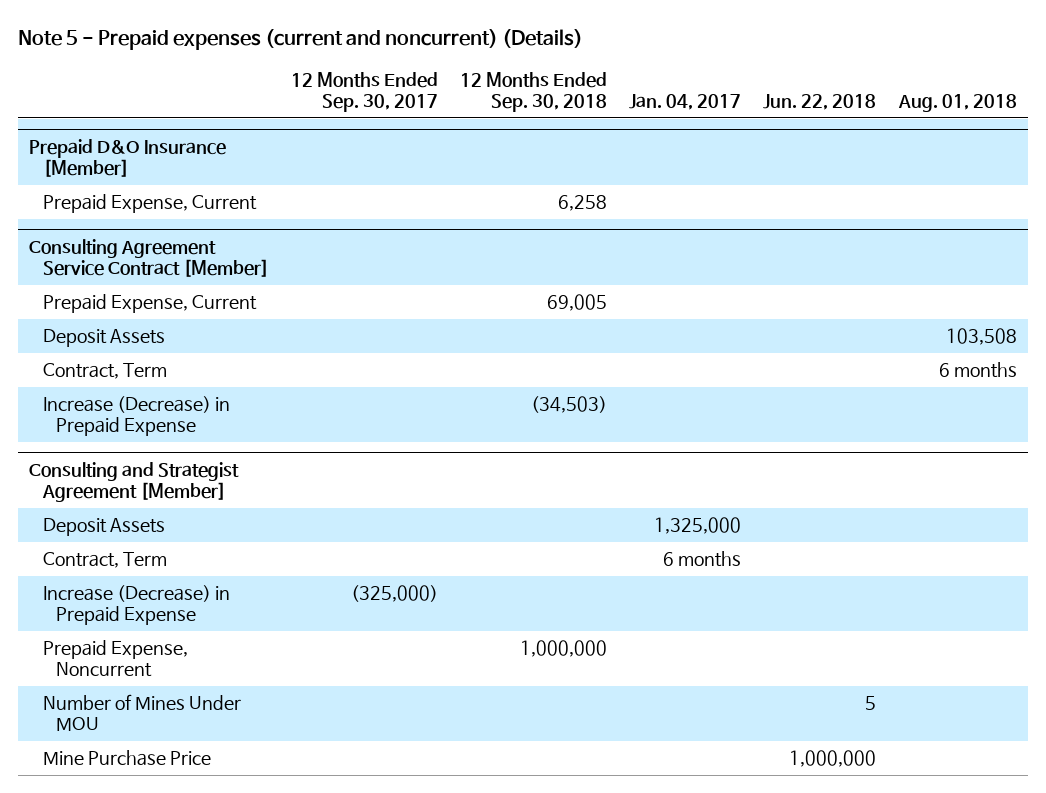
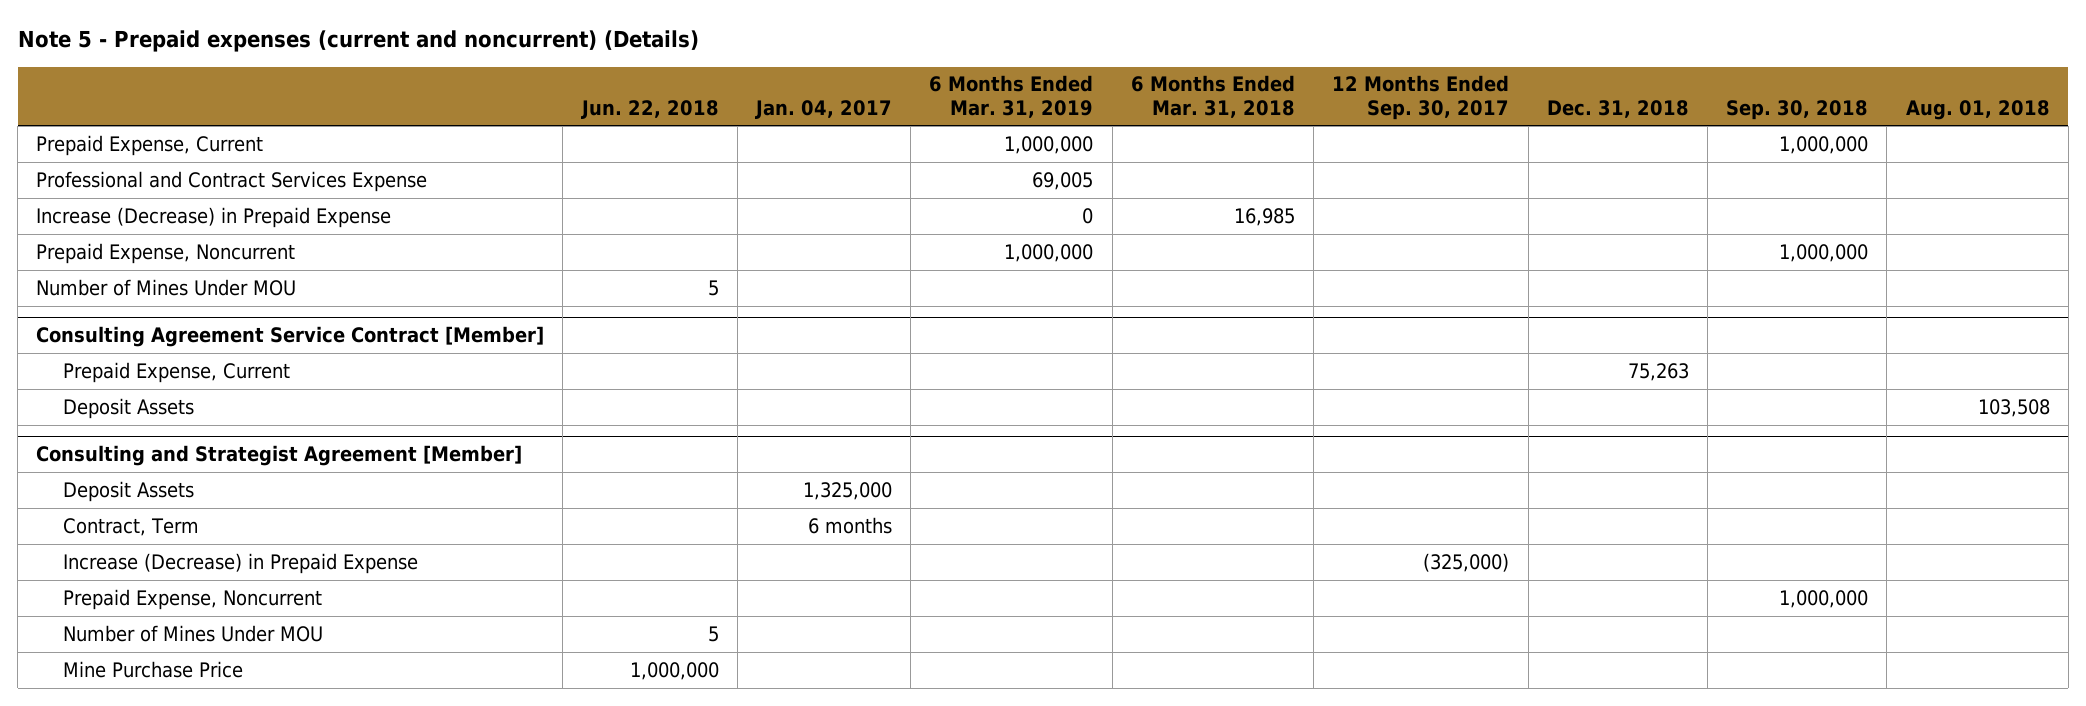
[460,71,608,112] 12 Months Ended Sep. 30, 2018 -> none
none -> [929,75,1094,118] 6 Months Ended Mar. 31, 2019
none -> [1130,75,1295,118] 6 Months Ended Mar. 31, 2018
none -> [1546,99,1689,118] Dec. 31, 2018
none -> [1726,99,1869,120] Sep. 30, 2018
[29,138,227,177] Prepaid D&O Insurance [Member] -> none
[42,194,257,214] Prepaid Expense, Current -> none
none -> [36,134,264,156] Prepaid Expense, Current
none -> [36,170,428,192] Professional and Contract Services Expense
none -> [36,206,392,228] Increase (Decrease) in Prepaid Expense
none -> [36,242,296,264] Prepaid Expense, Noncurrent
none -> [36,278,297,296] Number of Mines Under MOU
[42,363,167,380] Contract, Term -> none
[42,396,230,437] Increase (Decrease) in Prepaid Expense -> none

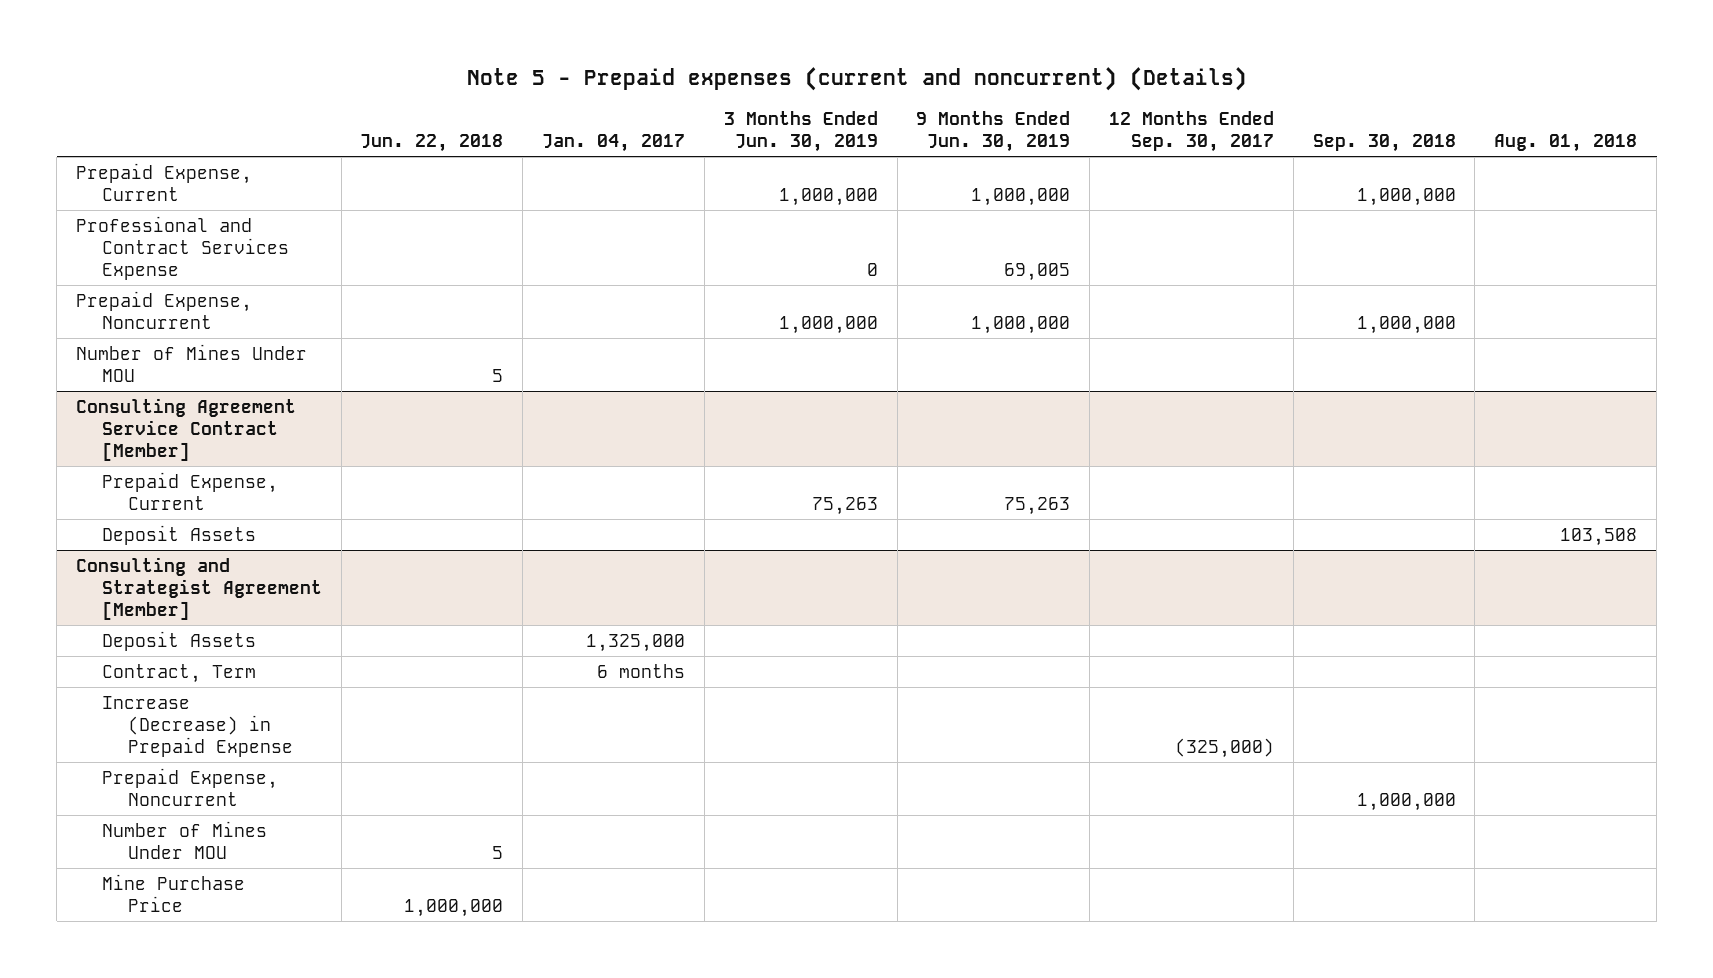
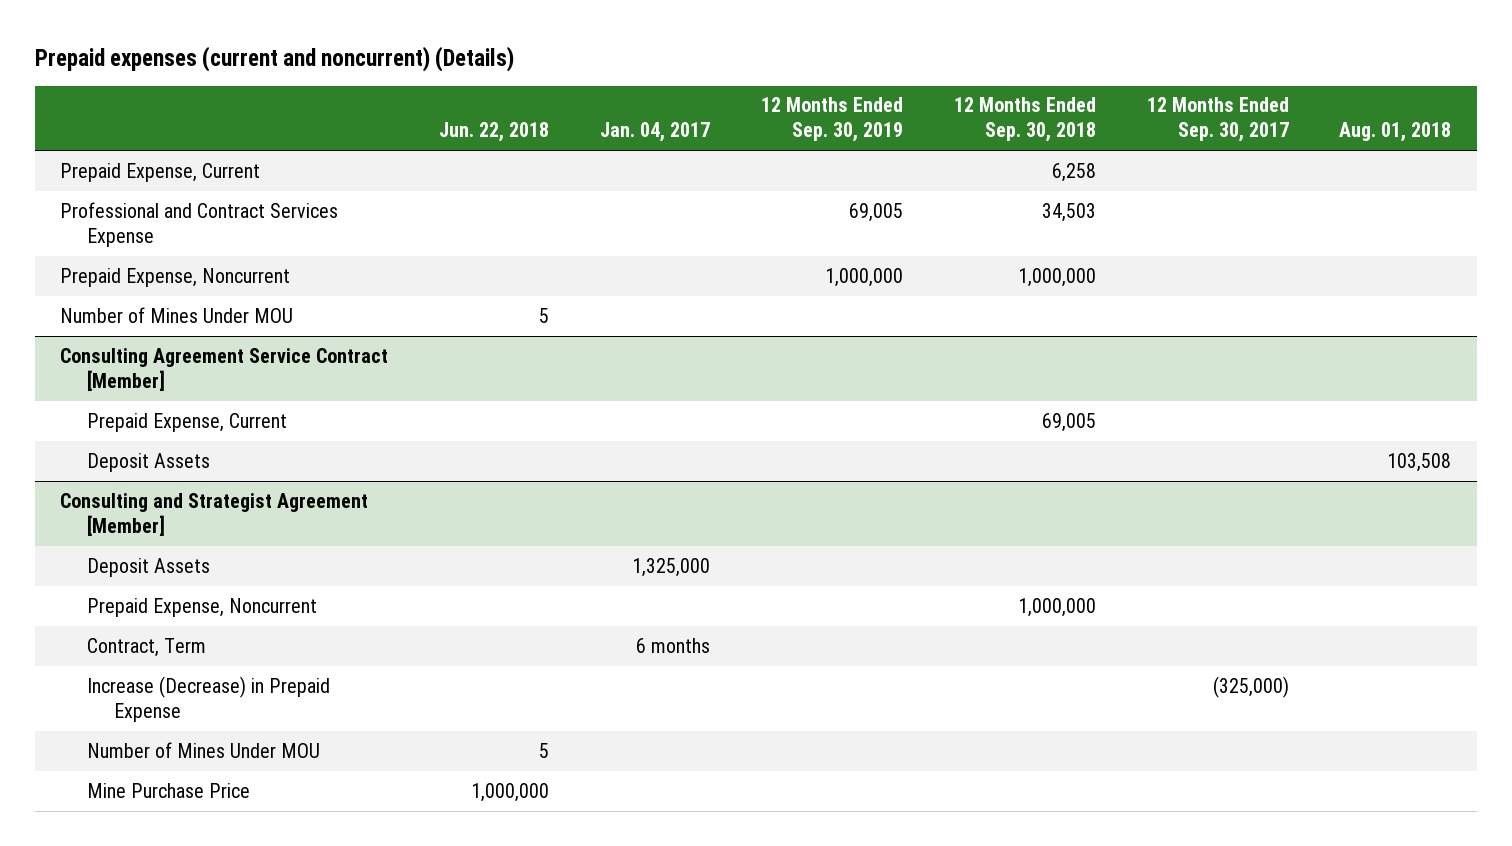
[466,66,1247,91] Note 5 - Prepaid expenses (current and noncurrent) (Details) -> [34,45,514,72] Prepaid expenses (current and noncurrent) (Details)
[723,110,878,152] 3 Months Ended Jun. 30, 2019 -> none
[916,110,1071,152] 9 Months Ended Jun. 30, 2019 -> none
[1312,133,1456,152] Sep. 30, 2018 -> none
none -> [760,97,903,143] 12 Months Ended Sep. 30, 2019
none -> [953,97,1096,143] 12 Months Ended Sep. 30, 2018
[101,768,278,806] Prepaid Expense, Noncurrent -> [86,597,317,617] Prepaid Expense, Noncurrent

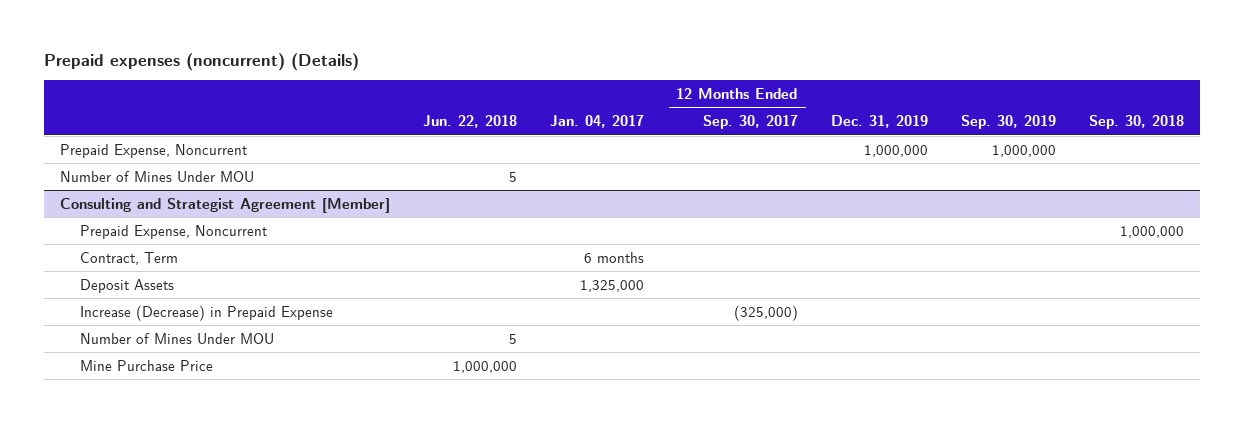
[34,45,514,72] Prepaid expenses (current and noncurrent) (Details) -> [43,53,359,72] Prepaid expenses (noncurrent) (Details)
[760,97,903,143] 12 Months Ended Sep. 30, 2019 -> none
[953,97,1096,143] 12 Months Ended Sep. 30, 2018 -> none
[1339,122,1452,143] Aug. 01, 2018 -> none
none -> [830,115,928,129] Dec. 31, 2019
none -> [960,115,1056,130] Sep. 30, 2019
none -> [1088,115,1184,130] Sep. 30, 2018
[60,162,261,182] Prepaid Expense, Current -> none
[60,201,339,247] Professional and Contract Services Expense -> none
[60,347,389,391] Consulting Agreement Service Contract [Member] -> none
[86,412,287,432] Prepaid Expense, Current -> none
[86,452,210,472] Deposit Assets -> none
[86,557,210,577] Deposit Assets -> [80,278,175,293] Deposit Assets

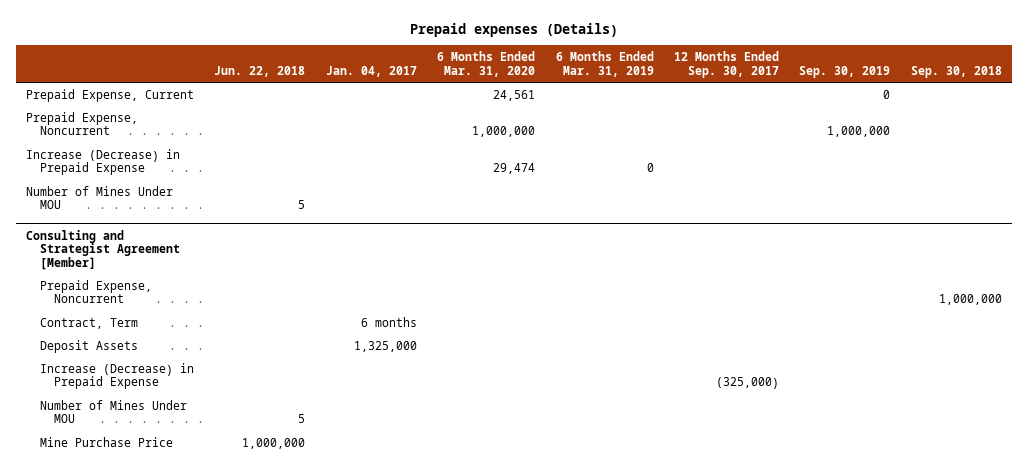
[43,53,359,72] Prepaid expenses (noncurrent) (Details) -> [409,22,618,37] Prepaid expenses (Details)
[830,115,928,129] Dec. 31, 2019 -> none
none -> [437,51,536,77] 6 Months Ended Mar. 31, 2020
none -> [555,51,654,77] 6 Months Ended Mar. 31, 2019
none -> [25,88,194,102] Prepaid Expense, Current
none -> [25,148,180,176] Increase (Decrease) in Prepaid Expense

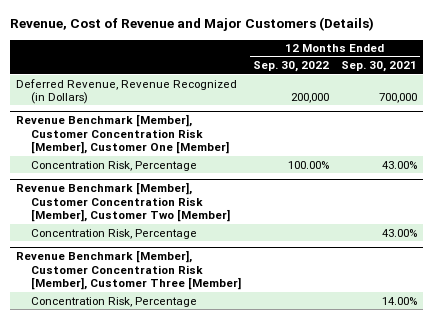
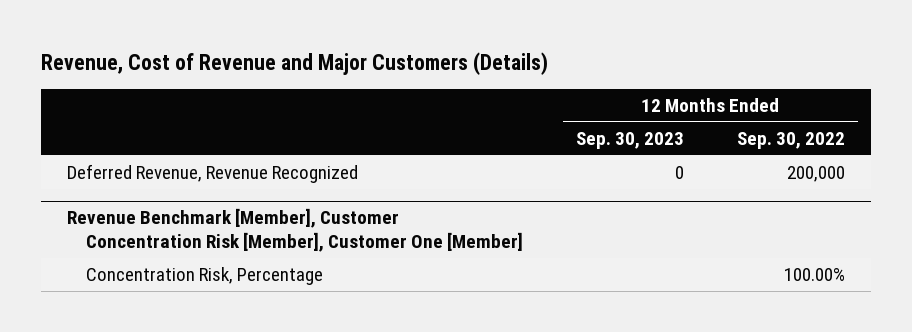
[341,61,418,73] Sep. 30, 2021 -> none
none -> [575,131,684,149] Sep. 30, 2023
[15,78,237,105] Deferred Revenue, Revenue Recognized (in Dollars) -> [67,164,359,184] Deferred Revenue, Revenue Recognized
[15,182,230,223] Revenue Benchmark [Member], Customer Concentration Risk [Member], Customer Two [Member] -> none
[30,228,197,239] Concentration Risk, Percentage -> none
[15,250,241,291] Revenue Benchmark [Member], Customer Concentration Risk [Member], Customer Three [Member] -> none
[30,296,197,307] Concentration Risk, Percentage -> none

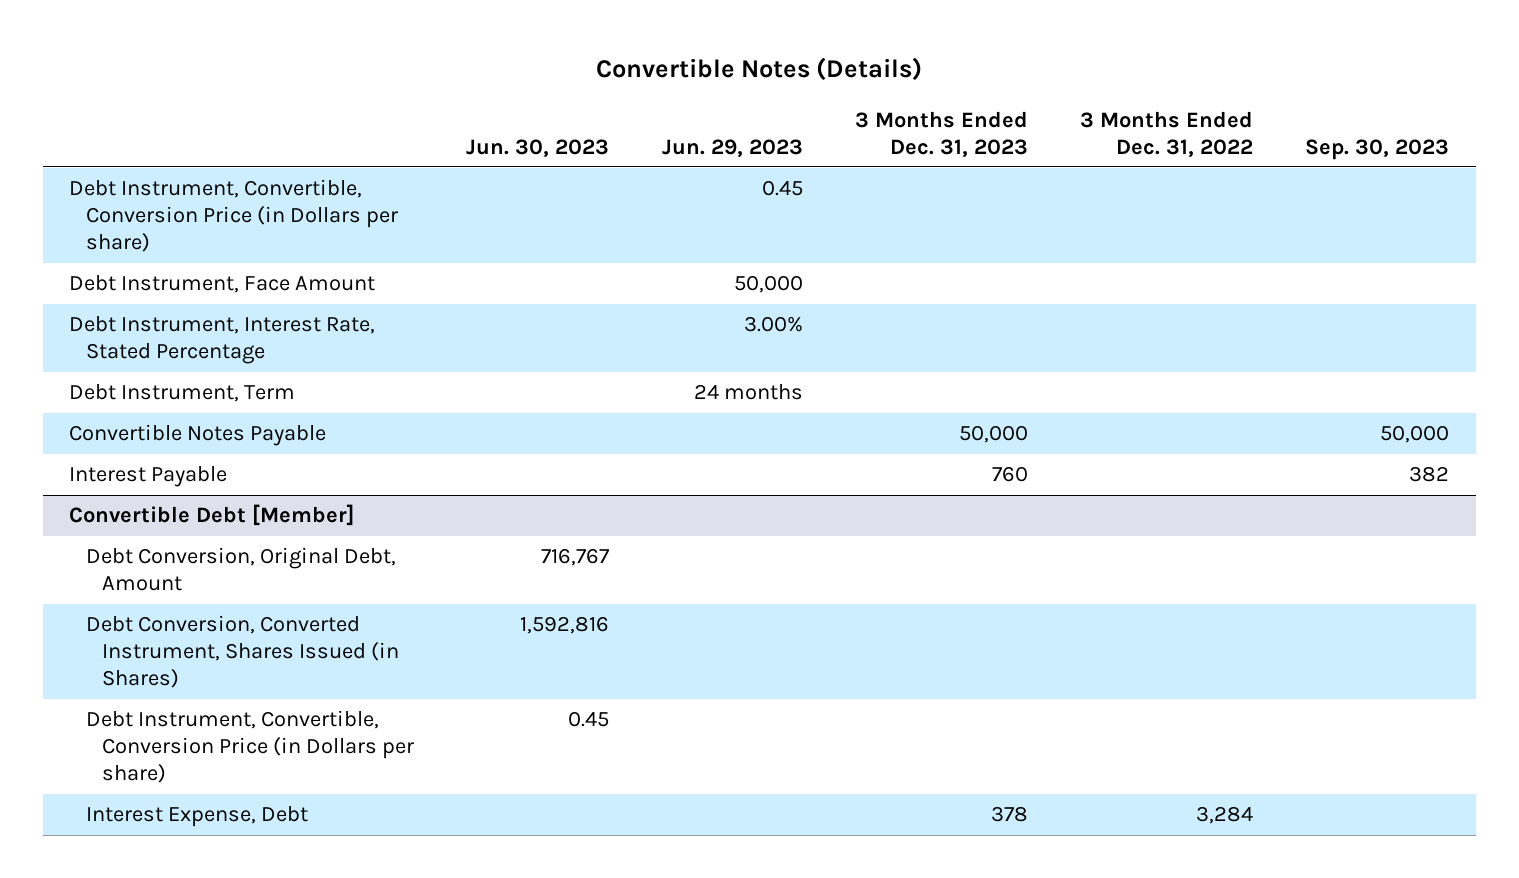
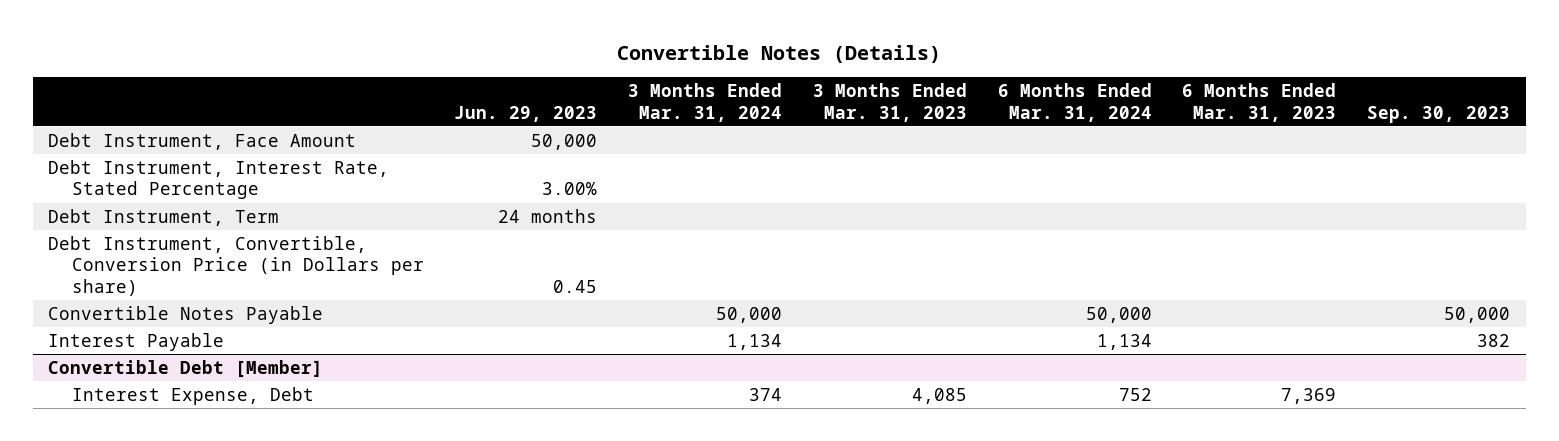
[466,138,610,157] Jun. 30, 2023 -> none
[854,110,1028,157] 3 Months Ended Dec. 31, 2023 -> none
[1080,110,1254,157] 3 Months Ended Dec. 31, 2022 -> none
none -> [628,82,783,122] 3 Months Ended Mar. 31, 2024
none -> [812,82,967,122] 3 Months Ended Mar. 31, 2023
none -> [997,82,1152,122] 6 Months Ended Mar. 31, 2024
none -> [1182,82,1337,122] 6 Months Ended Mar. 31, 2023
[69,179,398,253] Debt Instrument, Convertible, Conversion Price (in Dollars per share) -> [48,235,424,296] Debt Instrument, Convertible, Conversion Price (in Dollars per share)
[85,547,396,592] Debt Conversion, Original Debt, Amount -> none
[85,615,400,689] Debt Conversion, Converted Instrument, Shares Issued (in Shares) -> none
[85,710,415,784] Debt Instrument, Convertible, Conversion Price (in Dollars per share) -> none

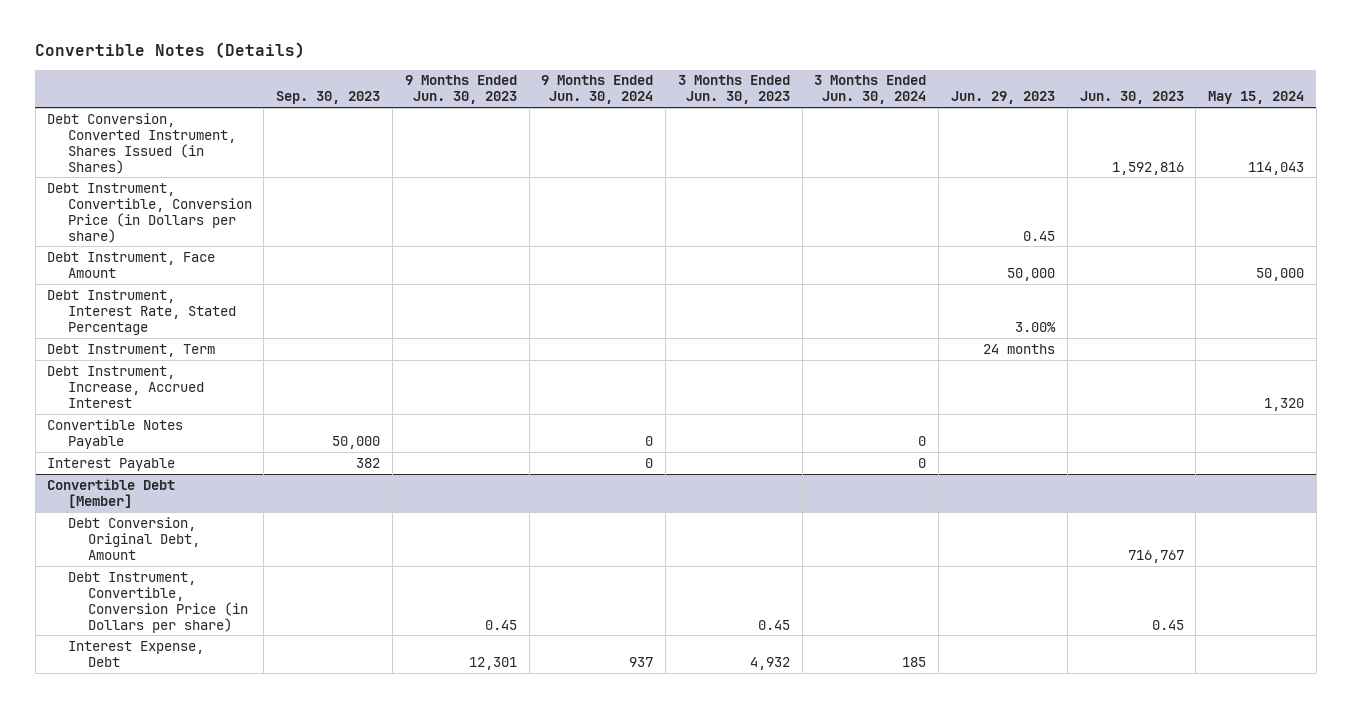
[628,82,783,122] 3 Months Ended Mar. 31, 2024 -> none
[812,82,967,122] 3 Months Ended Mar. 31, 2023 -> none
[997,82,1152,122] 6 Months Ended Mar. 31, 2024 -> none
[1182,82,1337,122] 6 Months Ended Mar. 31, 2023 -> none
none -> [404,75,517,105] 9 Months Ended Jun. 30, 2023
none -> [541,75,654,105] 9 Months Ended Jun. 30, 2024
none -> [677,75,790,105] 3 Months Ended Jun. 30, 2023
none -> [814,75,927,105] 3 Months Ended Jun. 30, 2024
none -> [1079,91,1184,105] Jun. 30, 2023
none -> [1208,91,1305,105] May 15, 2024
none -> [47,112,236,174] Debt Conversion, Converted Instrument, Shares Issued (in Shares)
[48,235,424,296] Debt Instrument, Convertible, Conversion Price (in Dollars per share) -> [47,182,252,243] Debt Instrument, Convertible, Conversion Price (in Dollars per share)
none -> [47,365,204,408] Debt Instrument, Increase, Accrued Interest
none -> [67,516,200,560] Debt Conversion, Original Debt, Amount
none -> [67,571,248,633] Debt Instrument, Convertible, Conversion Price (in Dollars per share)

